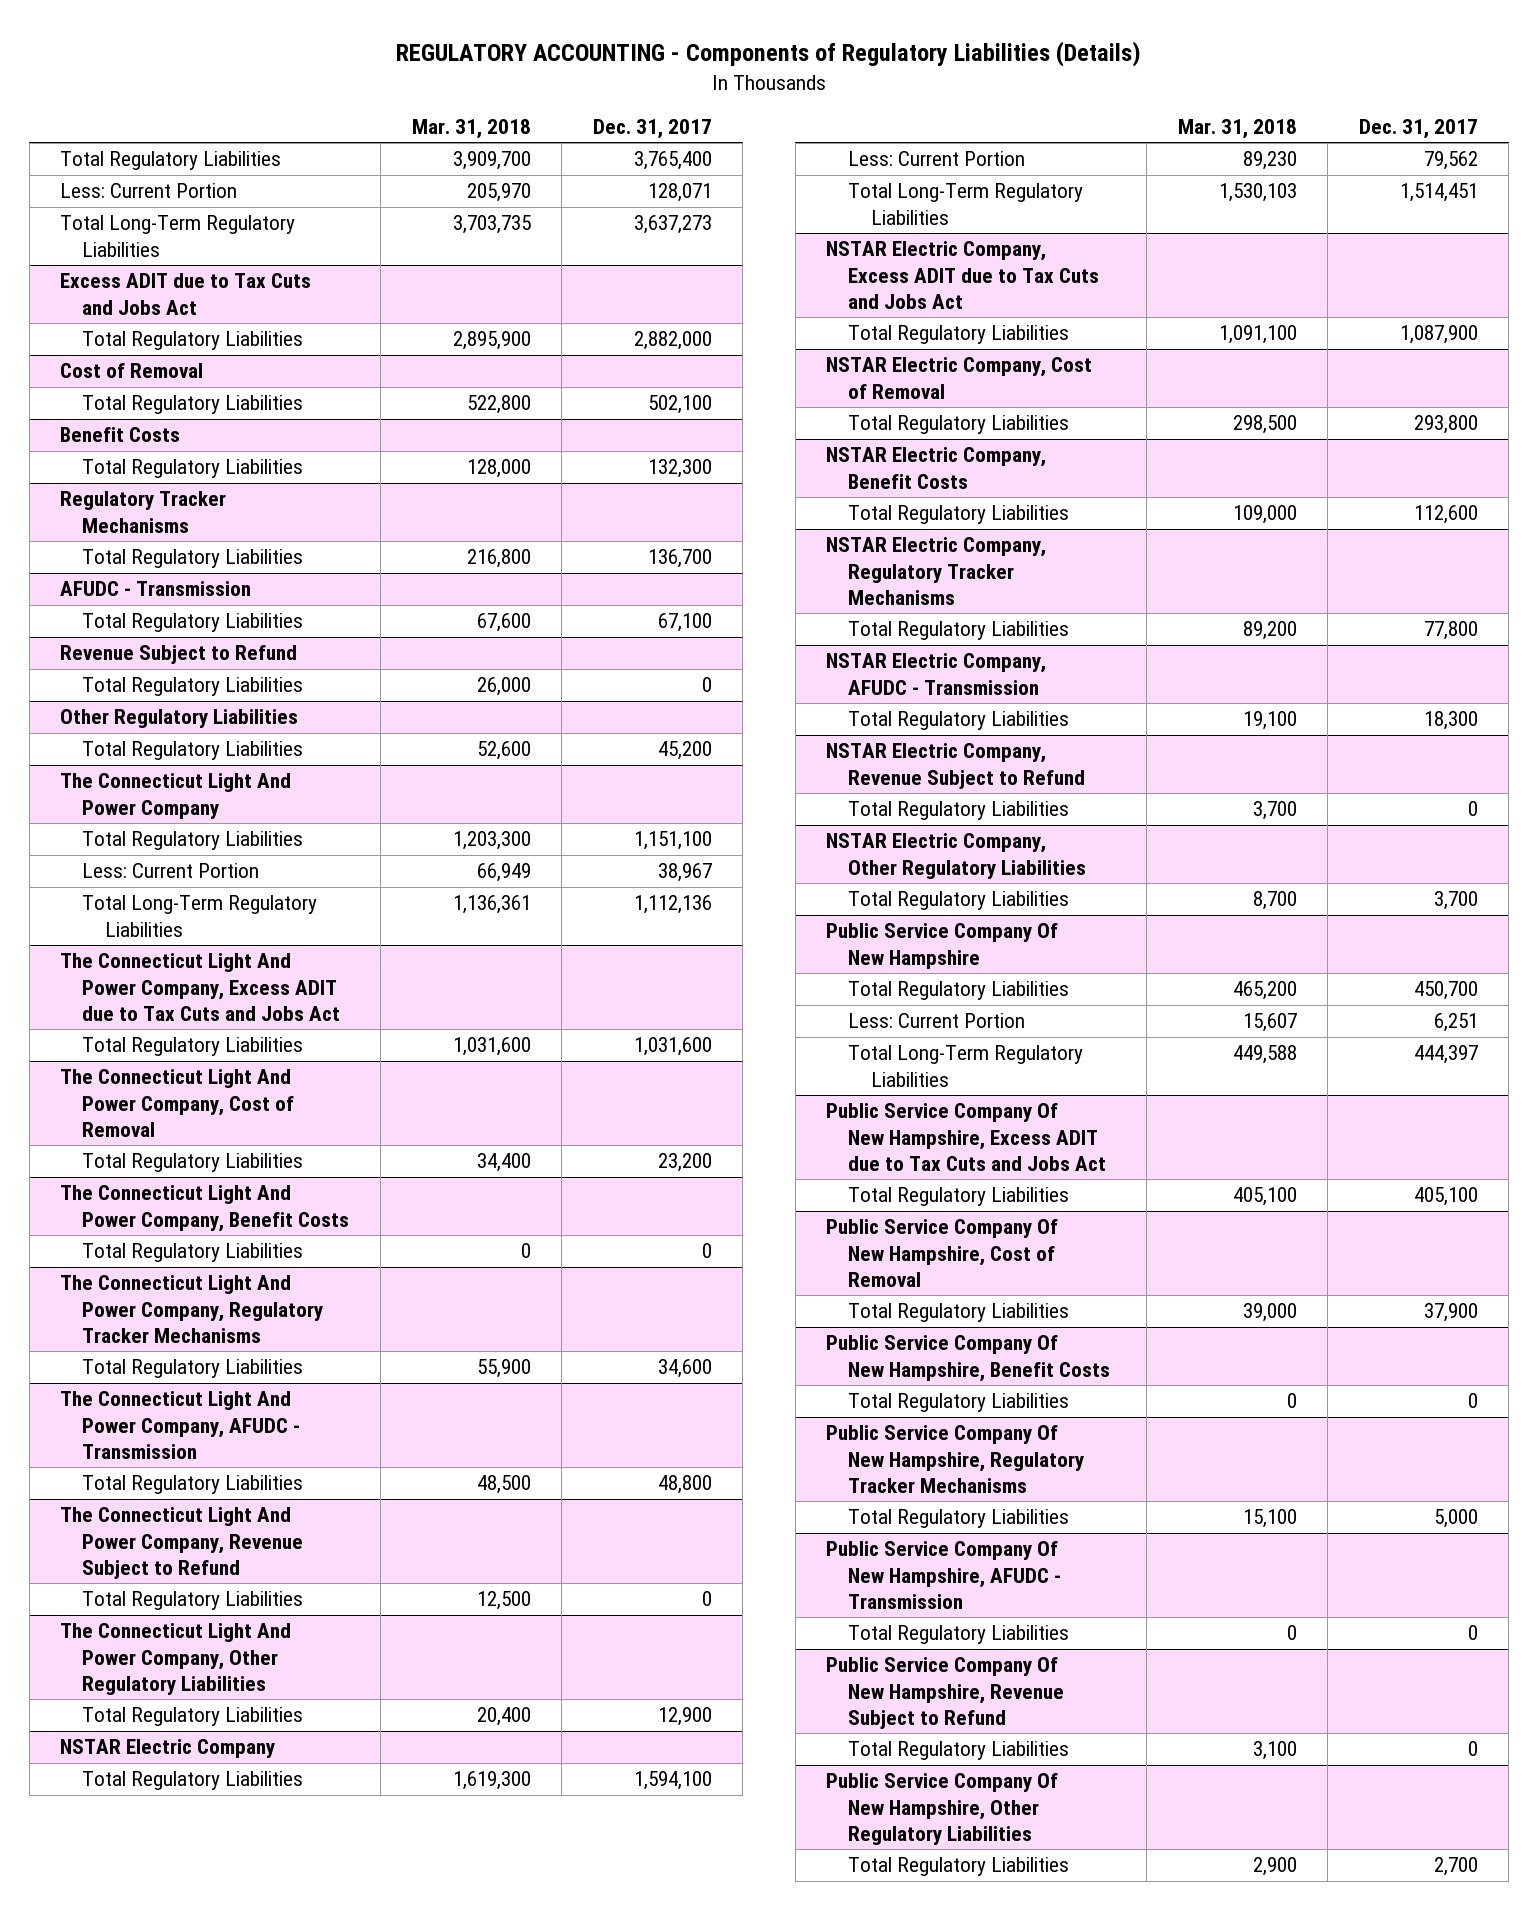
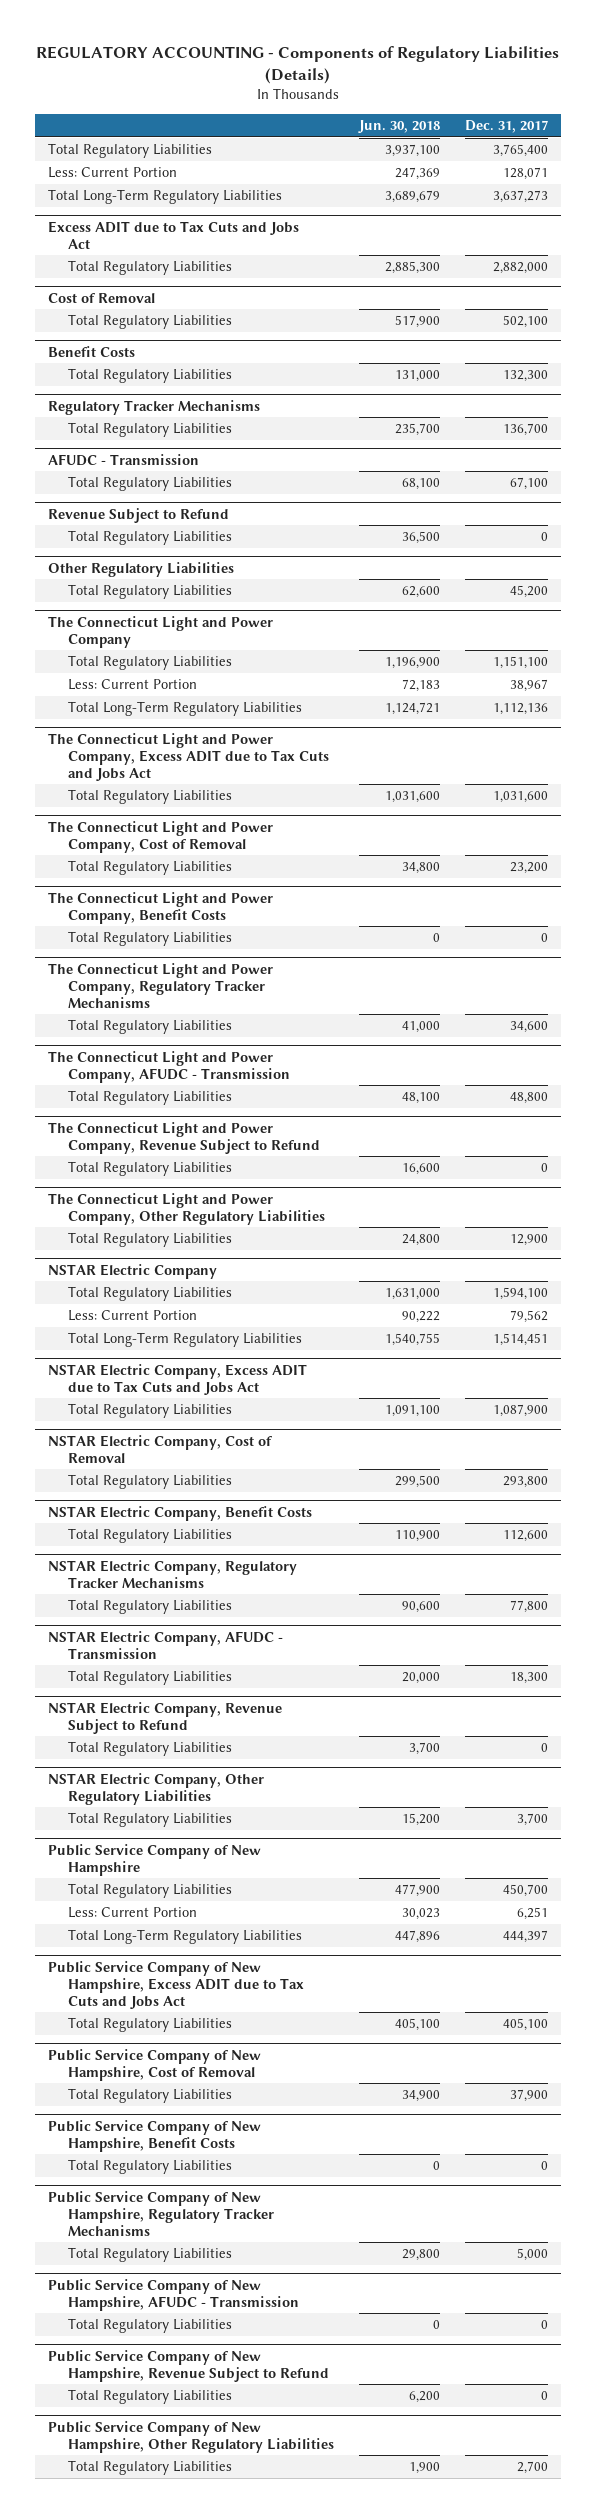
[411,118,531,139] Mar. 31, 2018 -> none
none -> [357,119,440,133] Jun. 30, 2018
[60,773,292,819] The Connecticut Light And Power Company -> [47,615,273,648] The Connecticut Light and Power Company
[60,953,341,1021] The Connecticut Light And Power Company, Excess ADIT due to Tax Cuts and Jobs Act -> [47,732,329,781] The Connecticut Light and Power Company, Excess ADIT due to Tax Cuts and Jobs Act
[60,1069,295,1137] The Connecticut Light And Power Company, Cost of Removal -> [47,820,273,853] The Connecticut Light and Power Company, Cost of Removal
[60,1185,350,1232] The Connecticut Light And Power Company, Benefit Costs -> [47,891,273,924] The Connecticut Light and Power Company, Benefit Costs
[60,1275,324,1343] The Connecticut Light And Power Company, Regulatory Tracker Mechanisms -> [47,962,273,1008] The Connecticut Light and Power Company, Regulatory Tracker Mechanisms
[60,1391,301,1459] The Connecticut Light And Power Company, AFUDC - Transmission -> [47,1050,290,1083] The Connecticut Light and Power Company, AFUDC - Transmission
[60,1507,304,1579] The Connecticut Light And Power Company, Revenue Subject to Refund -> [47,1121,320,1154] The Connecticut Light and Power Company, Revenue Subject to Refund
[60,1623,292,1695] The Connecticut Light And Power Company, Other Regulatory Liabilities -> [47,1192,325,1225] The Connecticut Light and Power Company, Other Regulatory Liabilities
[826,923,1059,969] Public Service Company Of New Hampshire -> [47,1843,261,1876] Public Service Company of New Hampshire
[826,1103,1107,1171] Public Service Company Of New Hampshire, Excess ADIT due to Tax Cuts and Jobs Act -> [47,1960,304,2009] Public Service Company of New Hampshire, Excess ADIT due to Tax Cuts and Jobs Act
[826,1219,1059,1287] Public Service Company Of New Hampshire, Cost of Removal -> [47,2048,261,2081] Public Service Company of New Hampshire, Cost of Removal
[826,1335,1111,1382] Public Service Company Of New Hampshire, Benefit Costs -> [47,2119,261,2152] Public Service Company of New Hampshire, Benefit Costs
[826,1425,1085,1493] Public Service Company Of New Hampshire, Regulatory Tracker Mechanisms -> [47,2190,274,2236] Public Service Company of New Hampshire, Regulatory Tracker Mechanisms
[826,1541,1062,1609] Public Service Company Of New Hampshire, AFUDC - Transmission -> [47,2278,299,2311] Public Service Company of New Hampshire, AFUDC - Transmission
[826,1657,1065,1729] Public Service Company Of New Hampshire, Revenue Subject to Refund -> [47,2349,329,2382] Public Service Company of New Hampshire, Revenue Subject to Refund
[826,1773,1059,1845] Public Service Company Of New Hampshire, Other Regulatory Liabilities -> [47,2420,334,2453] Public Service Company of New Hampshire, Other Regulatory Liabilities

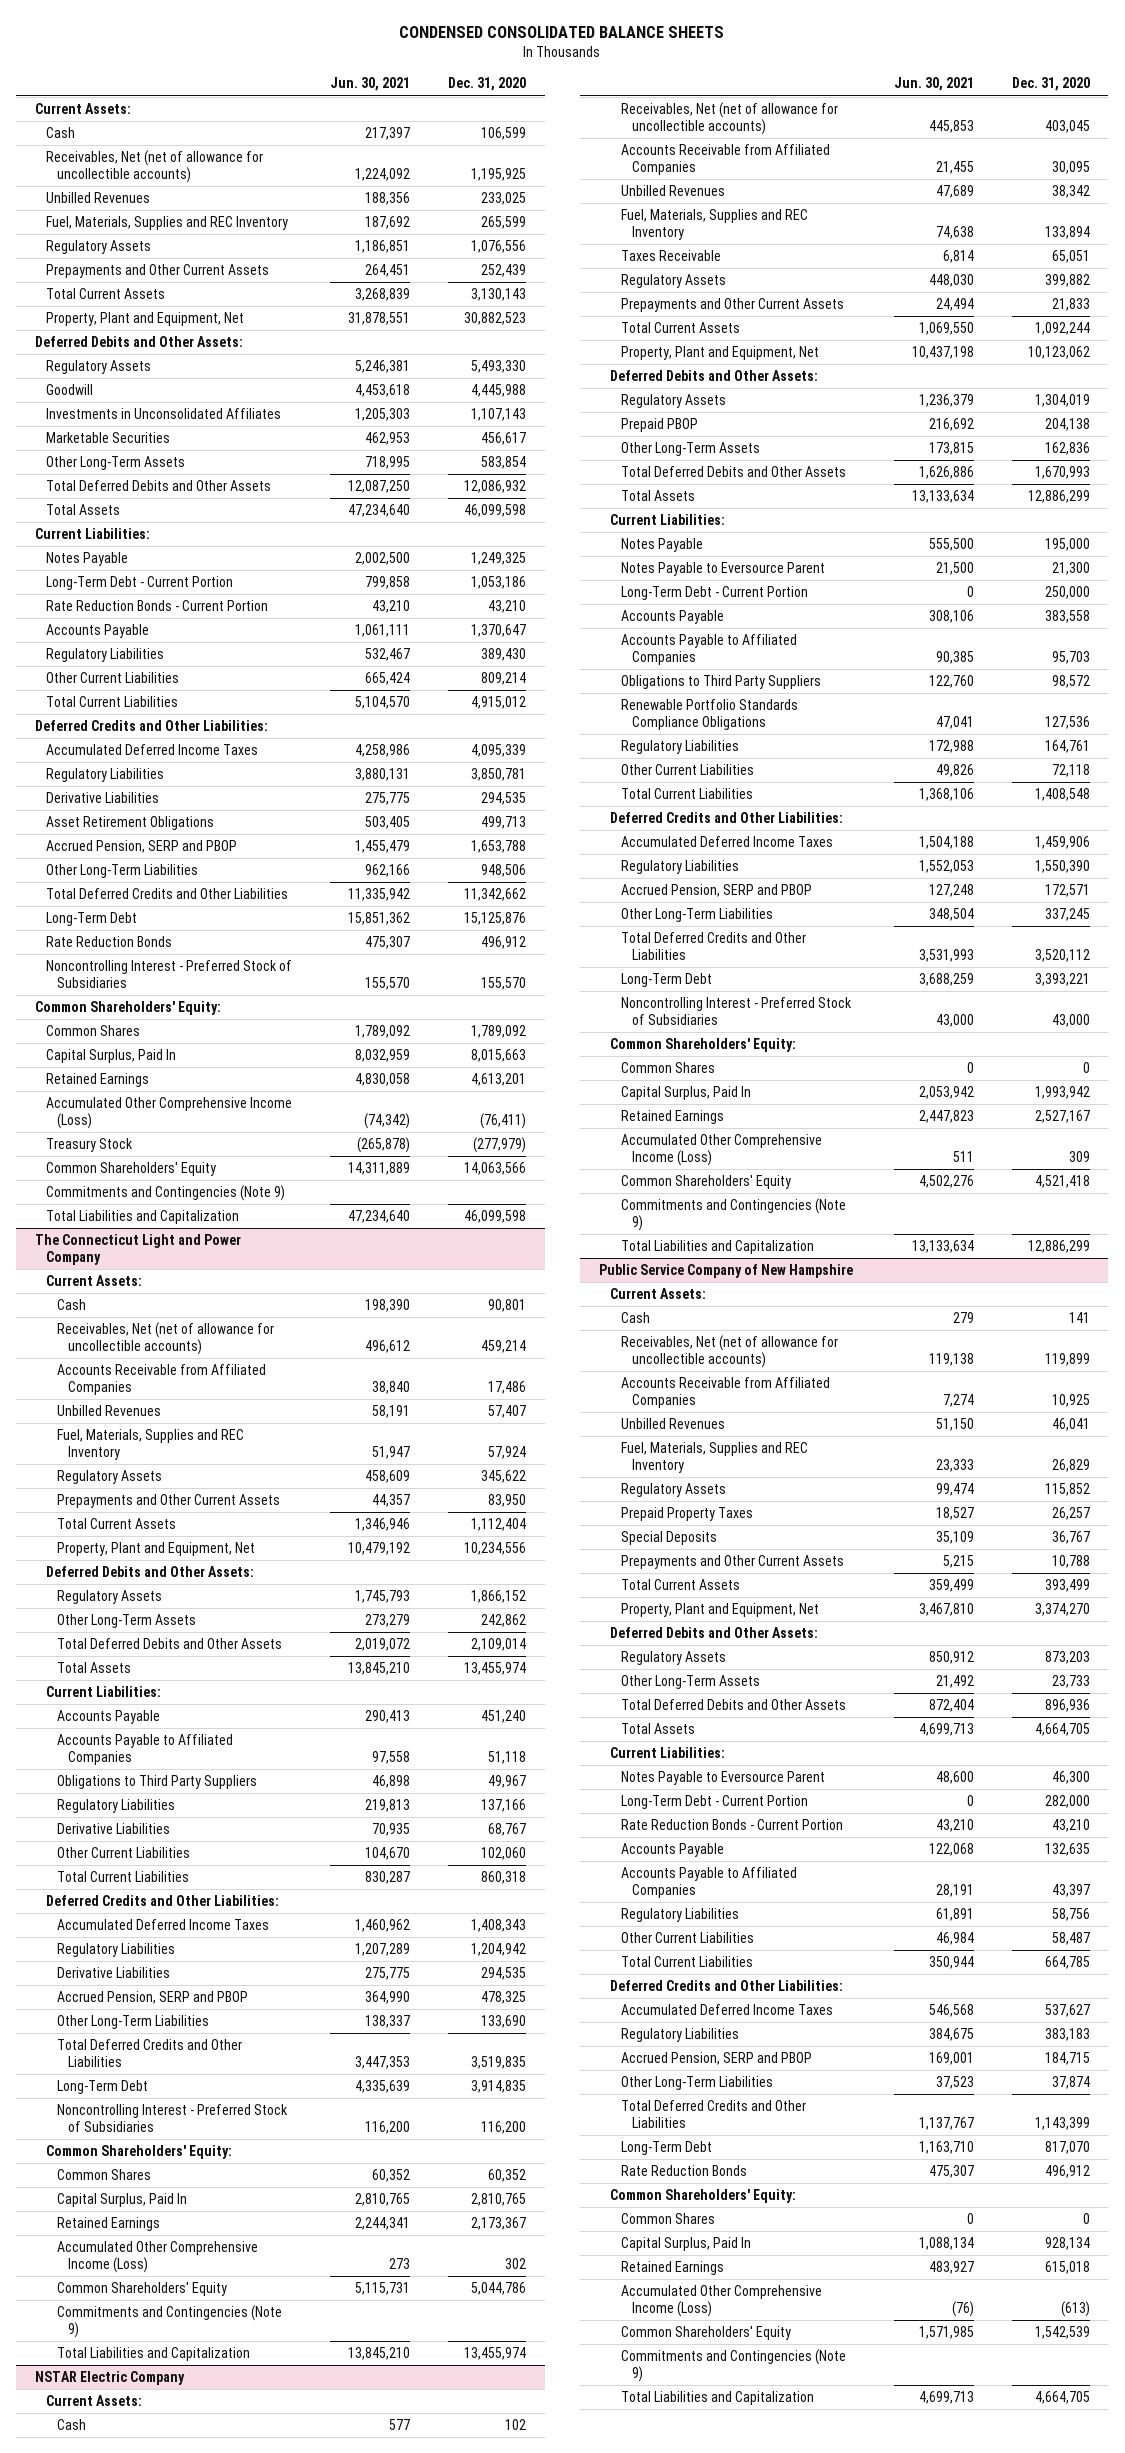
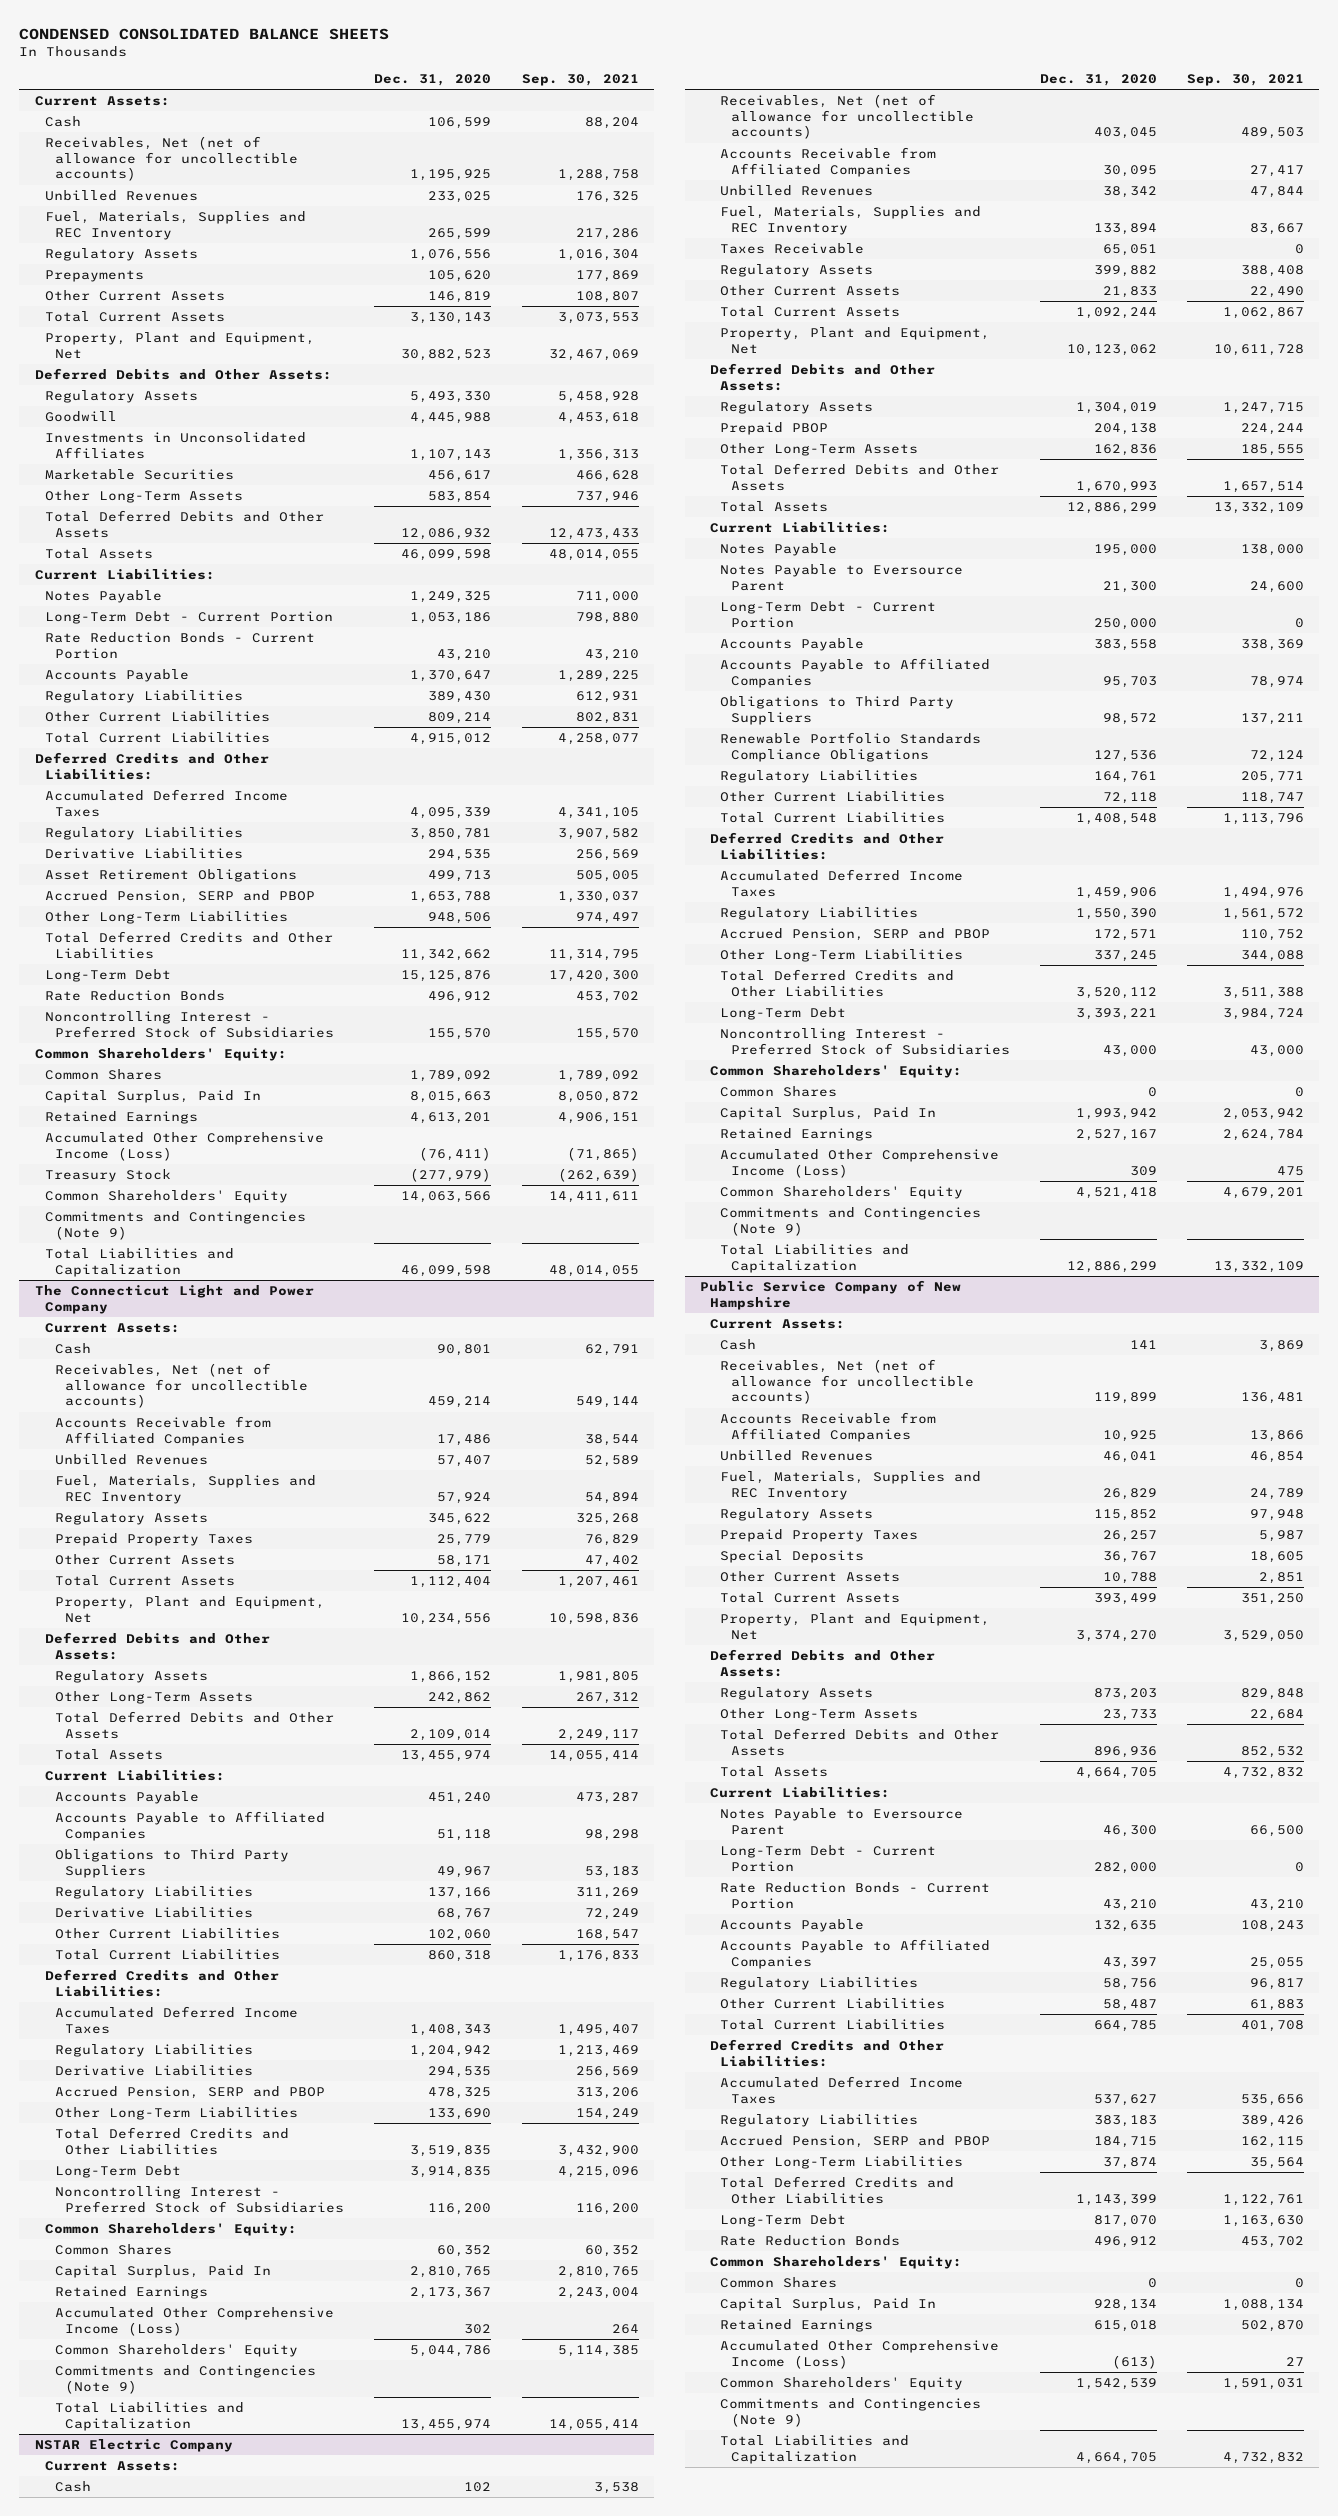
[329,77,410,92] Jun. 30, 2021 -> none
none -> [521,74,639,87] Sep. 30, 2021
none -> [44,269,144,282] Prepayments
[46,264,270,279] Prepayments and Other Current Assets -> [44,289,225,301] Other Current Assets
[480,264,526,278] 252,439 -> [428,290,492,303] 146,819
none -> [54,1532,253,1546] Prepaid Property Taxes
[57,1494,281,1509] Prepayments and Other Current Assets -> [54,1553,235,1565] Other Current Assets
[487,1494,526,1508] 83,950 -> [437,1554,492,1567] 58,171
[621,298,845,313] Prepayments and Other Current Assets -> [720,284,901,296] Other Current Assets
[621,1555,845,1570] Prepayments and Other Current Assets -> [720,1570,901,1582] Other Current Assets

